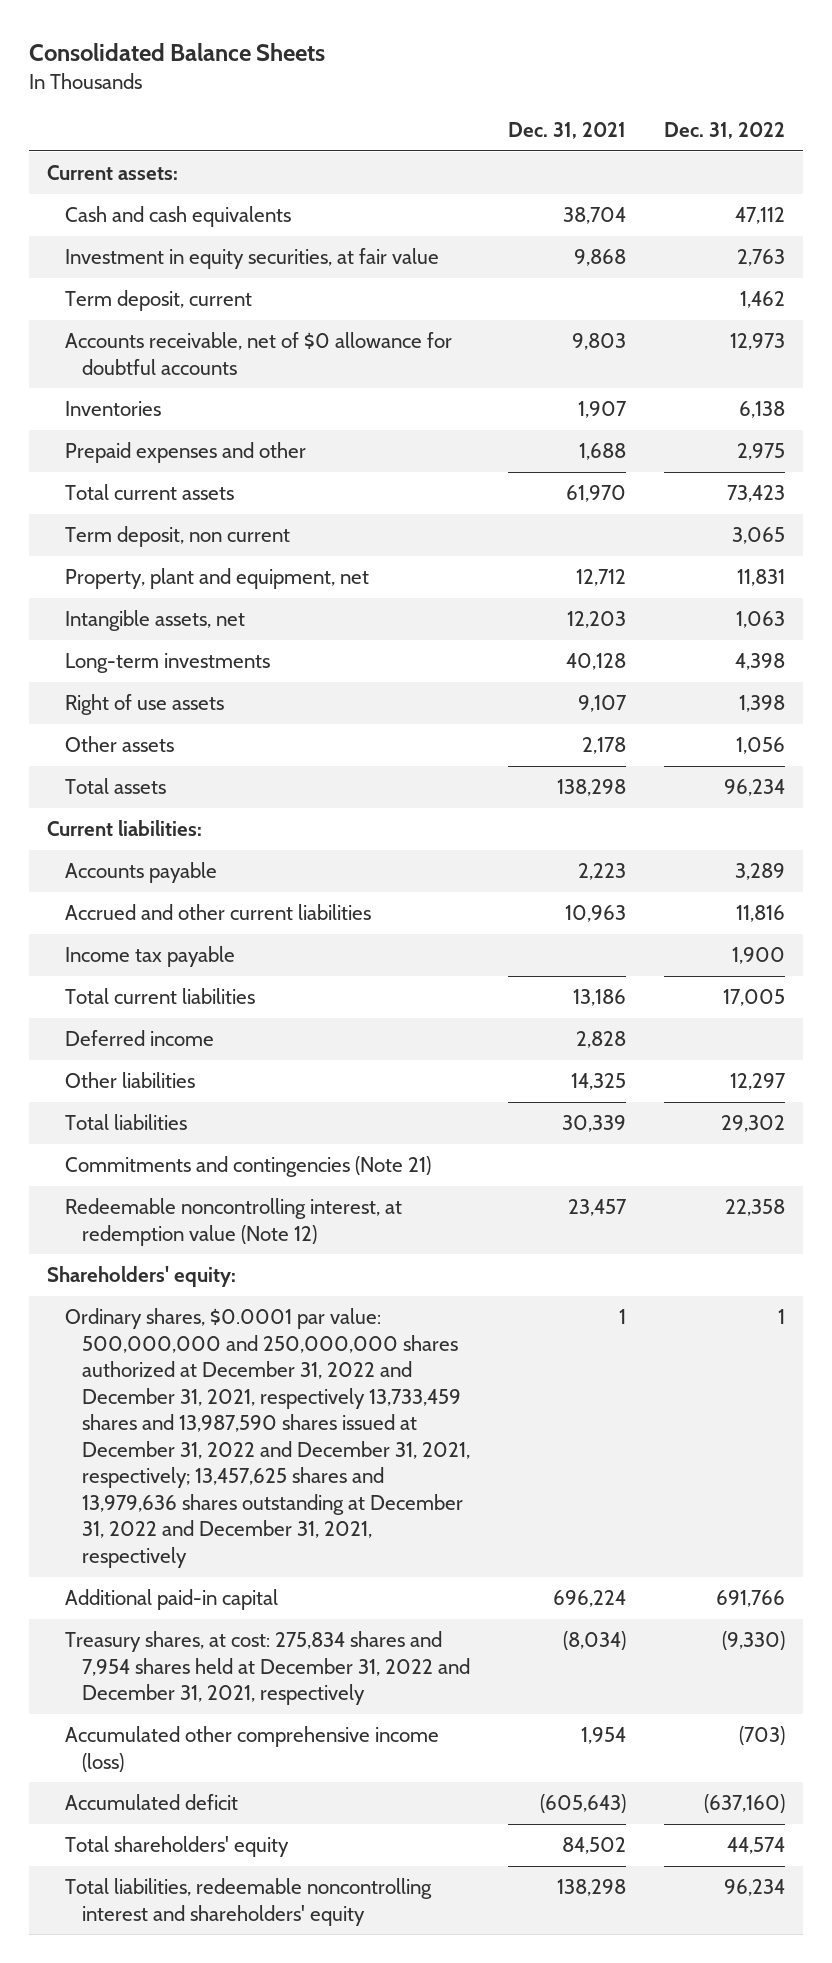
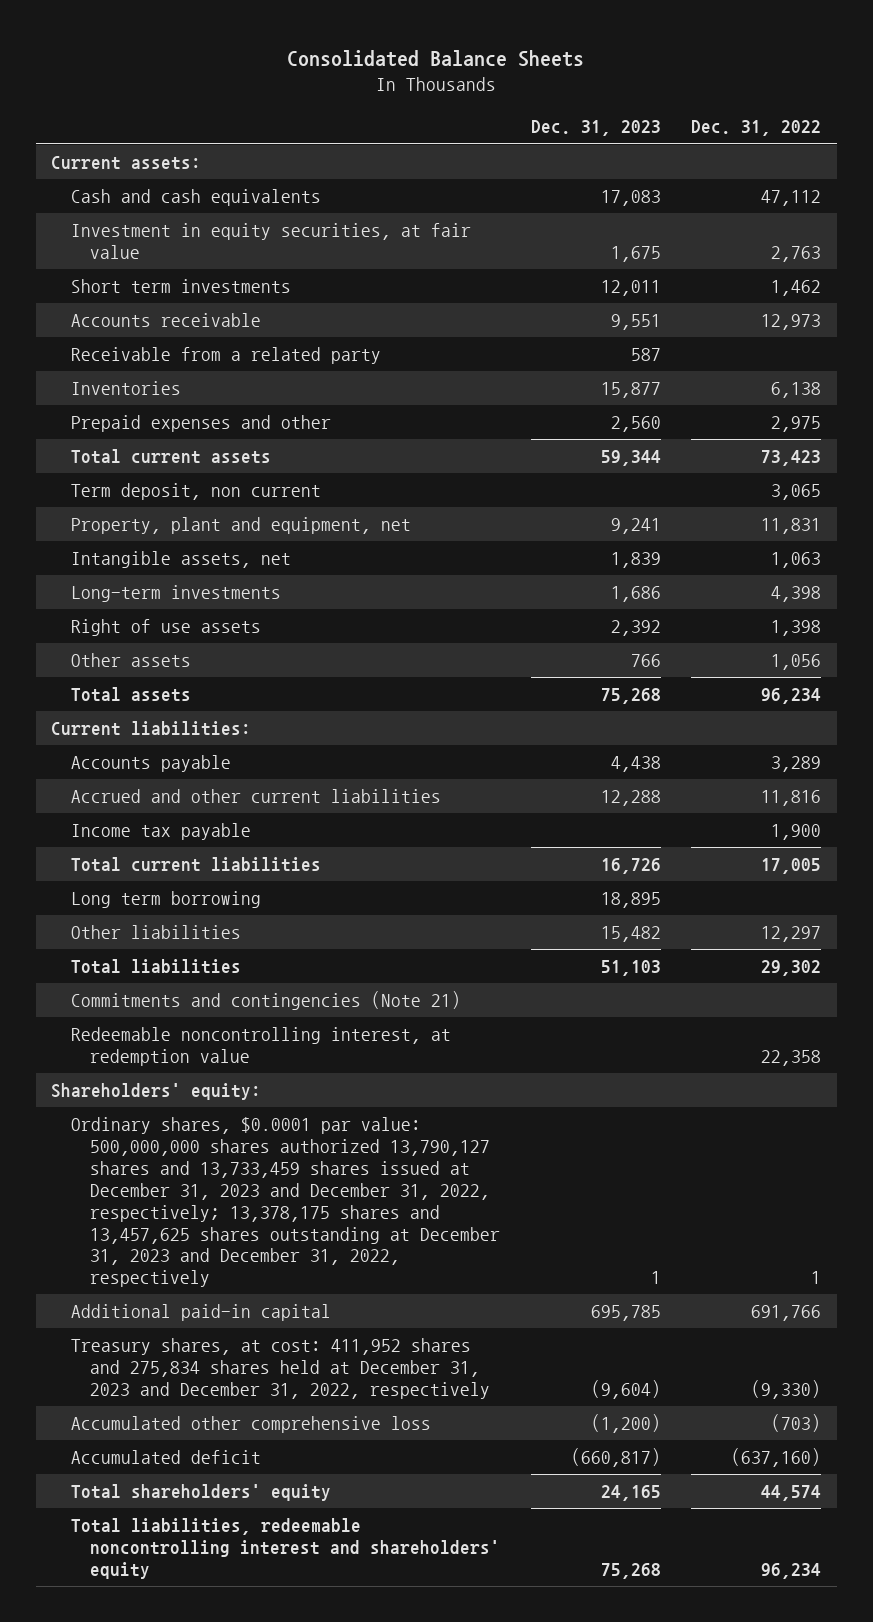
[507,122,626,140] Dec. 31, 2021 -> none
none -> [530,120,661,137] Dec. 31, 2023
[64,290,252,312] Term deposit, current -> [70,279,291,294] Short term investments
[64,332,452,375] Accounts receivable, net of $0 allowance for doubtful accounts -> [70,313,261,328] Accounts receivable
none -> [70,347,381,365] Receivable from a related party
[64,1030,214,1047] Deferred income -> none
none -> [70,891,261,909] Long term borrowing
[64,1198,402,1246] Redeemable noncontrolling interest, at redemption value (Note 12) -> [70,1027,451,1067] Redeemable noncontrolling interest, at redemption value
[64,1308,471,1568] Ordinary shares, $0.0001 par value: 500,000,000 and 250,000,000 shares authorized at December 31, 2022 and December 31, 2021, respectively 13,733,459 shares and 13,987,590 shares issued at December 31, 2022 and December 31, 2021, respectively; 13,457,625 shares and 13,979,636 shares outstanding at December 31, 2022 and December 31, 2021, respectively -> [70,1117,500,1288] Ordinary shares, $0.0001 par value: 500,000,000 shares authorized 13,790,127 shares and 13,733,459 shares issued at December 31, 2023 and December 31, 2022, respectively; 13,378,175 shares and 13,457,625 shares outstanding at December 31, 2023 and December 31, 2022, respectively
[64,1631,471,1706] Treasury shares, at cost: 275,834 shares and 7,954 shares held at December 31, 2022 and December 31, 2021, respectively -> [70,1338,490,1399] Treasury shares, at cost: 411,952 shares and 275,834 shares held at December 31, 2023 and December 31, 2022, respectively
[64,1726,439,1772] Accumulated other comprehensive income (loss) -> [70,1416,431,1434] Accumulated other comprehensive loss

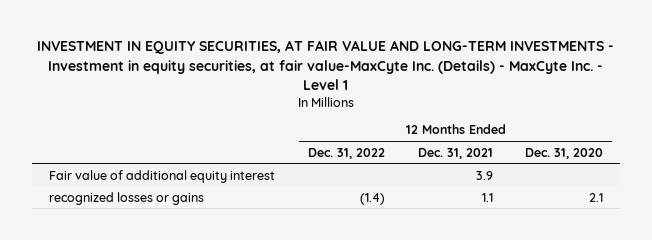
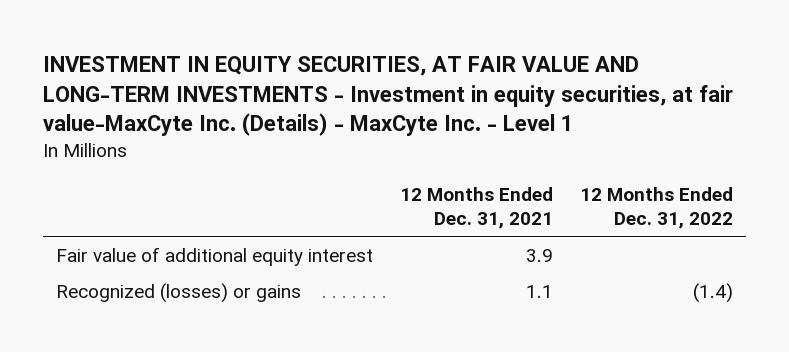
[525,147,604,159] Dec. 31, 2020 -> none
[48,191,204,205] recognized losses or gains -> [56,282,302,303] Recognized (losses) or gains

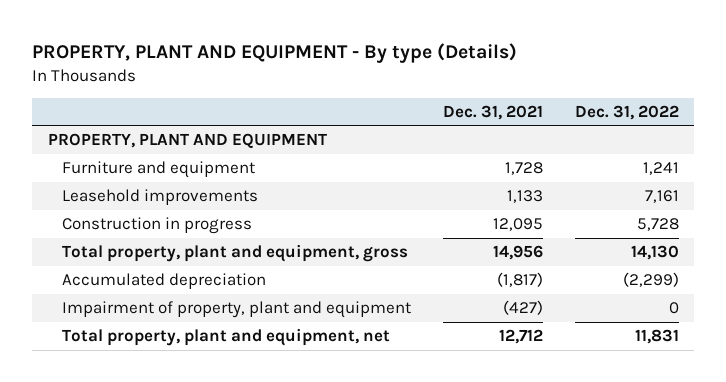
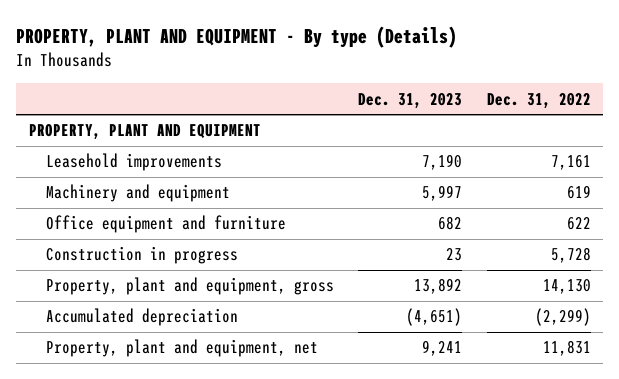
[442,104,543,120] Dec. 31, 2021 -> none
none -> [358,92,463,109] Dec. 31, 2023
[62,161,256,179] Furniture and equipment -> none
none -> [45,184,230,203] Machinery and equipment
none -> [45,215,286,234] Office equipment and furniture
[62,244,409,263] Total property, plant and equipment, gross -> [45,277,334,296] Property, plant and equipment, gross
[62,301,412,319] Impairment of property, plant and equipment -> none
[62,328,391,347] Total property, plant and equipment, net -> [45,339,318,358] Property, plant and equipment, net

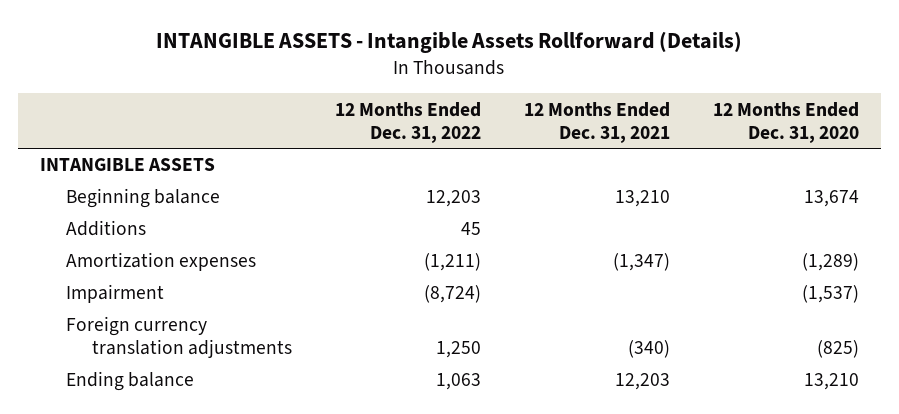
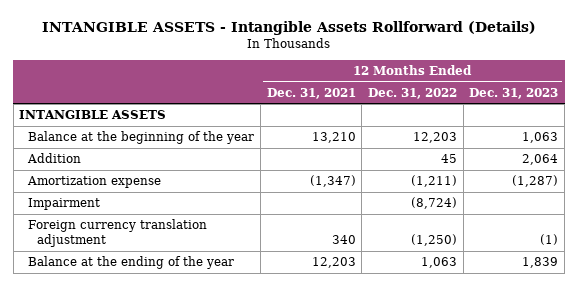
[713,101,860,143] 12 Months Ended Dec. 31, 2020 -> none
none -> [469,87,559,99] Dec. 31, 2023
[65,188,220,209] Beginning balance -> [28,131,255,145] Balance at the beginning of the year
[65,220,146,237] Additions -> [27,153,82,164] Addition
[65,252,256,272] Amortization expenses -> [27,176,162,189] Amortization expense
[65,316,292,359] Foreign currency translation adjustments -> [28,219,208,248] Foreign currency translation adjustment
[435,341,481,359] 1,250 -> [410,234,457,247] (1,250)
[627,340,670,359] (340) -> [331,235,356,245] 340
[65,371,194,392] Ending balance -> [28,256,235,270] Balance at the ending of the year

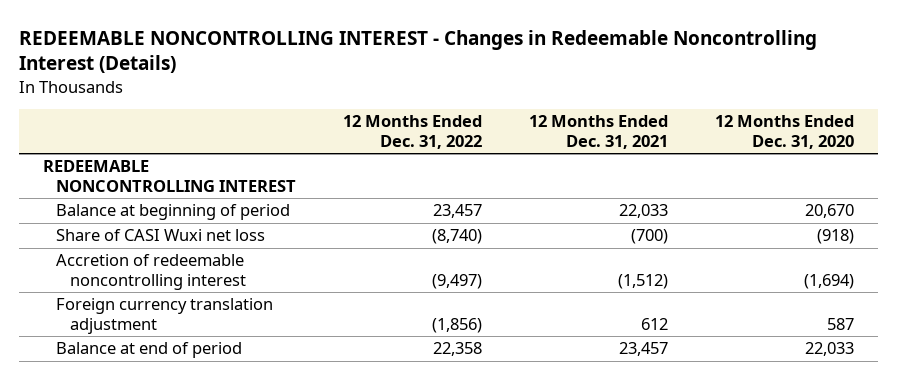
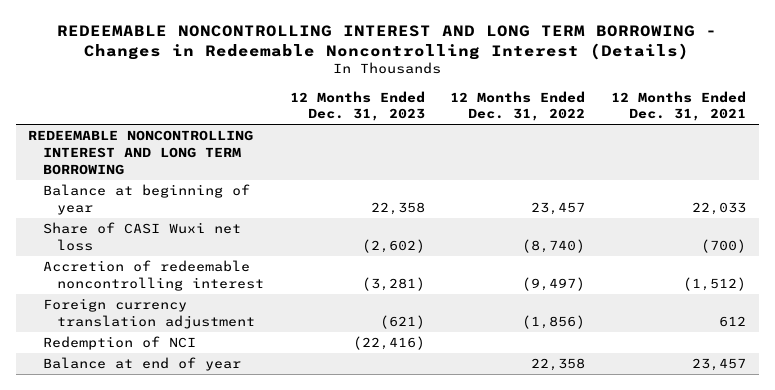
[19,29,818,74] REDEEMABLE NONCONTROLLING INTEREST - Changes in Redeemable Noncontrolling Interest (Details) -> [57,24,718,60] REDEEMABLE NONCONTROLLING INTEREST AND LONG TERM BORROWING - Changes in Redeemable Noncontrolling Interest (Details)
[715,115,855,150] 12 Months Ended Dec. 31, 2020 -> none
none -> [289,90,425,122] 12 Months Ended Dec. 31, 2023
[42,160,297,192] REDEEMABLE NONCONTROLLING INTEREST -> none
none -> [28,130,254,175] REDEEMABLE NONCONTROLLING INTEREST AND LONG TERM BORROWING
[56,204,291,221] Balance at beginning of period -> [42,184,250,215] Balance at beginning of year
none -> [42,336,196,351] Redemption of NCI
[56,342,243,359] Balance at end of period -> [42,357,241,372] Balance at end of year

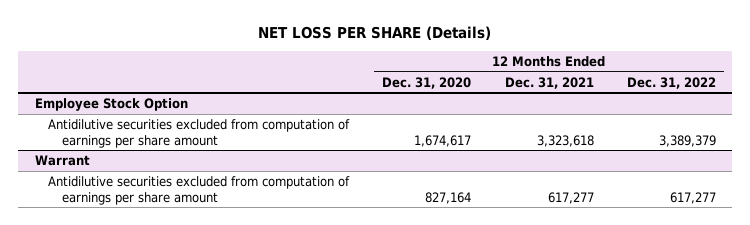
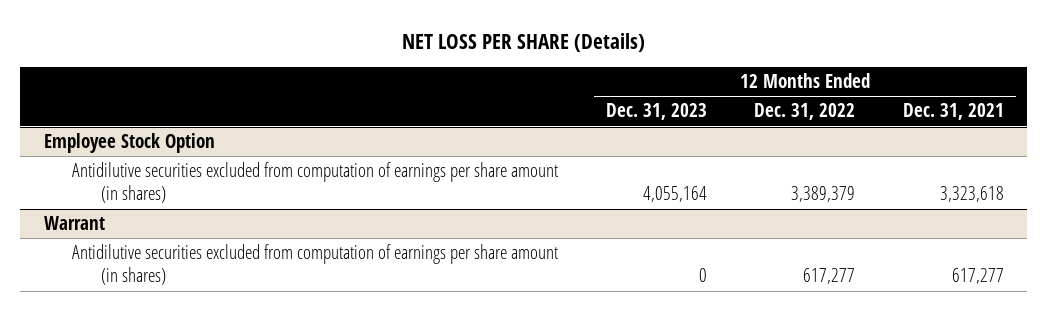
[382,76,472,89] Dec. 31, 2020 -> none
none -> [605,103,707,121] Dec. 31, 2023
[48,119,351,148] Antidilutive securities excluded from computation of earnings per share amount -> [72,162,559,204] Antidilutive securities excluded from computation of earnings per share amount (in shares)
[48,176,351,205] Antidilutive securities excluded from computation of earnings per share amount -> [72,244,559,286] Antidilutive securities excluded from computation of earnings per share amount (in shares)

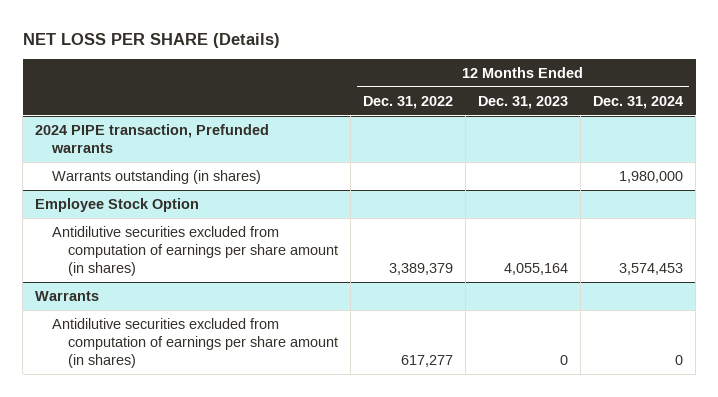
[902,103,1004,121] Dec. 31, 2021 -> none
none -> [593,95,684,109] Dec. 31, 2024
none -> [35,123,270,153] 2024 PIPE transaction, Prefunded warrants
none -> [51,169,261,184] Warrants outstanding (in shares)
[44,216,106,231] Warrant -> [35,290,100,301] Warrants

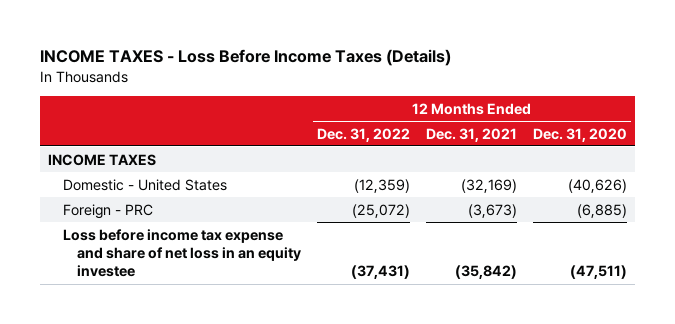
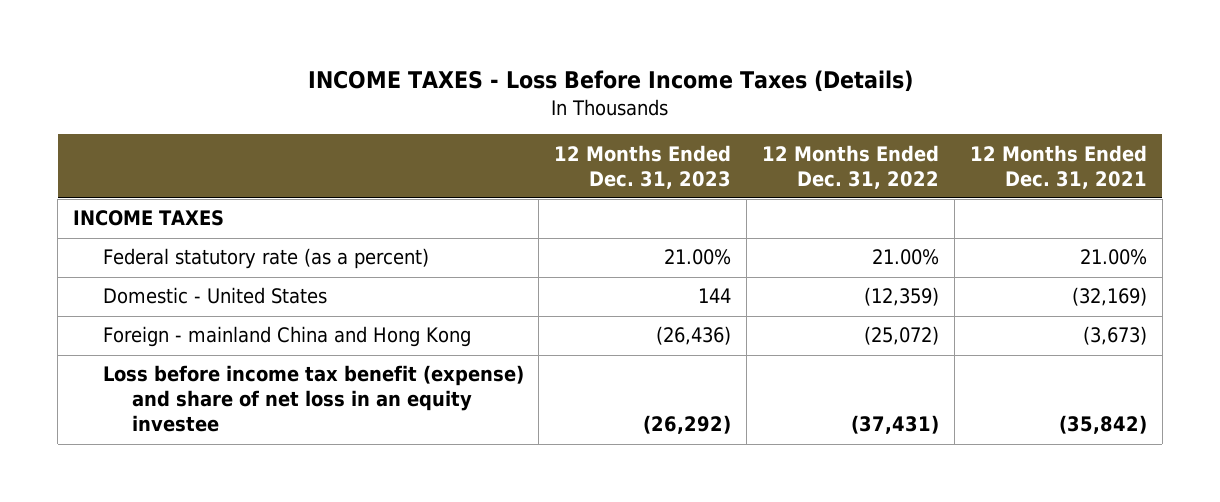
[532,127,627,142] Dec. 31, 2020 -> none
none -> [554,144,732,189] 12 Months Ended Dec. 31, 2023
none -> [102,248,429,270] Federal statutory rate (as a percent)
[62,203,153,219] Foreign - PRC -> [102,326,471,348] Foreign - mainland China and Hong Kong
[62,228,302,278] Loss before income tax expense and share of net loss in an equity investee -> [102,365,524,433] Loss before income tax benefit (expense) and share of net loss in an equity investee

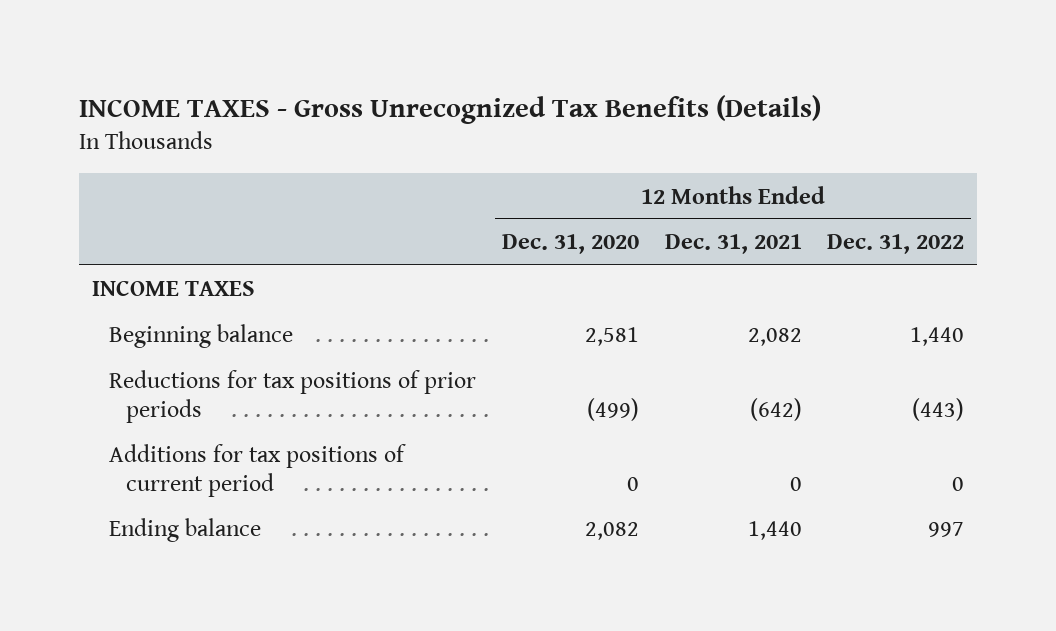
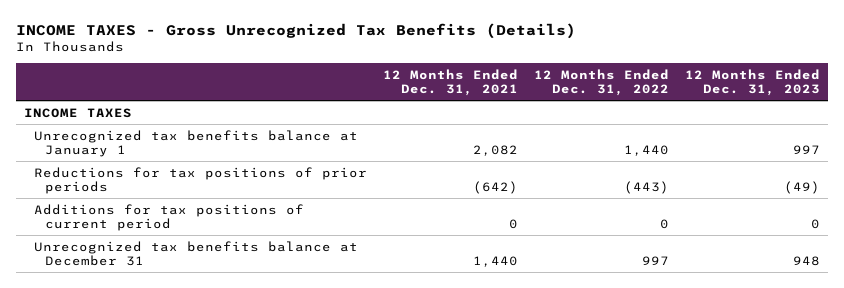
[501,234,639,255] Dec. 31, 2020 -> none
none -> [685,68,821,97] 12 Months Ended Dec. 31, 2023
[109,324,294,349] Beginning balance -> [34,129,359,157] Unrecognized tax benefits balance at January 1
[109,518,262,543] Ending balance -> [34,240,359,266] Unrecognized tax benefits balance at December 31

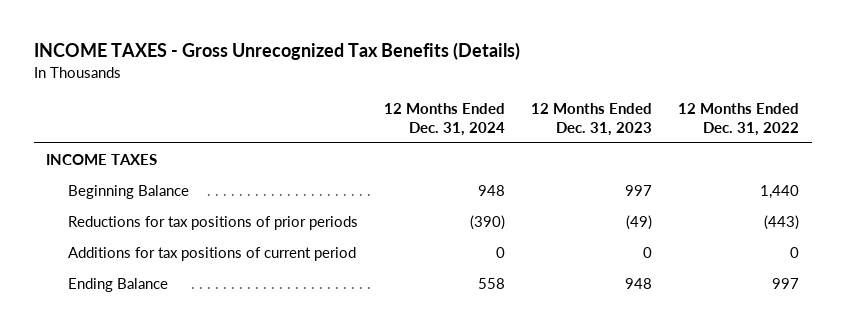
[383,68,519,97] 12 Months Ended Dec. 31, 2021 -> none
none -> [384,102,506,137] 12 Months Ended Dec. 31, 2024
[34,129,359,157] Unrecognized tax benefits balance at January 1 -> [68,184,190,199] Beginning Balance
[34,240,359,266] Unrecognized tax benefits balance at December 31 -> [68,277,169,292] Ending Balance

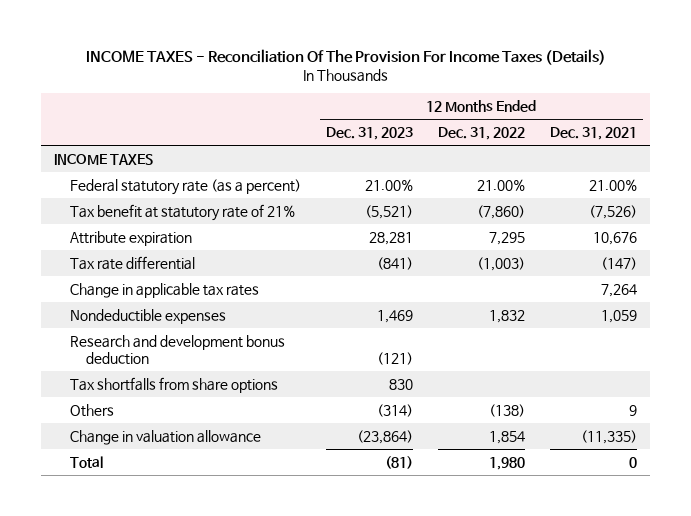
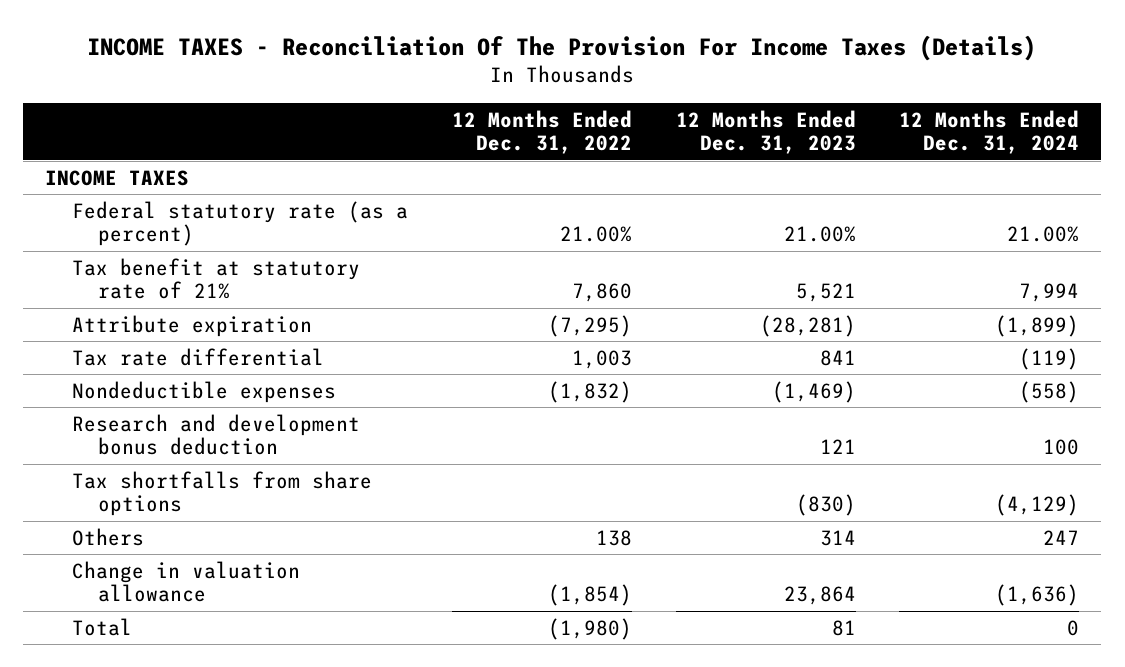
[550,127,638,141] Dec. 31, 2021 -> none
none -> [899,109,1080,155] 12 Months Ended Dec. 31, 2024
[69,282,259,298] Change in applicable tax rates -> none
[364,204,413,219] (5,521) -> [795,283,856,303] 5,521
[476,204,525,219] (7,860) -> [571,283,632,303] 7,860
[368,231,413,245] 28,281 -> [759,314,856,337] (28,281)
[488,231,525,245] 7,295 -> [547,314,632,337] (7,295)
[376,256,413,270] (841) -> [819,349,856,366] 841
[476,256,525,271] (1,003) -> [571,349,632,369] 1,003
[376,309,413,323] 1,469 -> [771,380,856,403] (1,469)
[488,309,525,323] 1,832 -> [547,380,632,403] (1,832)
[376,351,413,365] (121) -> [819,439,856,455] 121
[388,378,413,390] 830 -> [795,494,856,517] (830)
[376,403,413,417] (314) -> [819,529,856,546] 314
[488,403,525,417] (138) -> [595,529,632,546] 138
[356,429,413,444] (23,864) -> [783,586,856,606] 23,864
[488,430,525,444] 1,854 -> [547,584,632,607] (1,854)
[384,455,413,469] (81) -> [831,619,856,636] 81
[488,456,525,470] 1,980 -> [547,617,632,640] (1,980)

